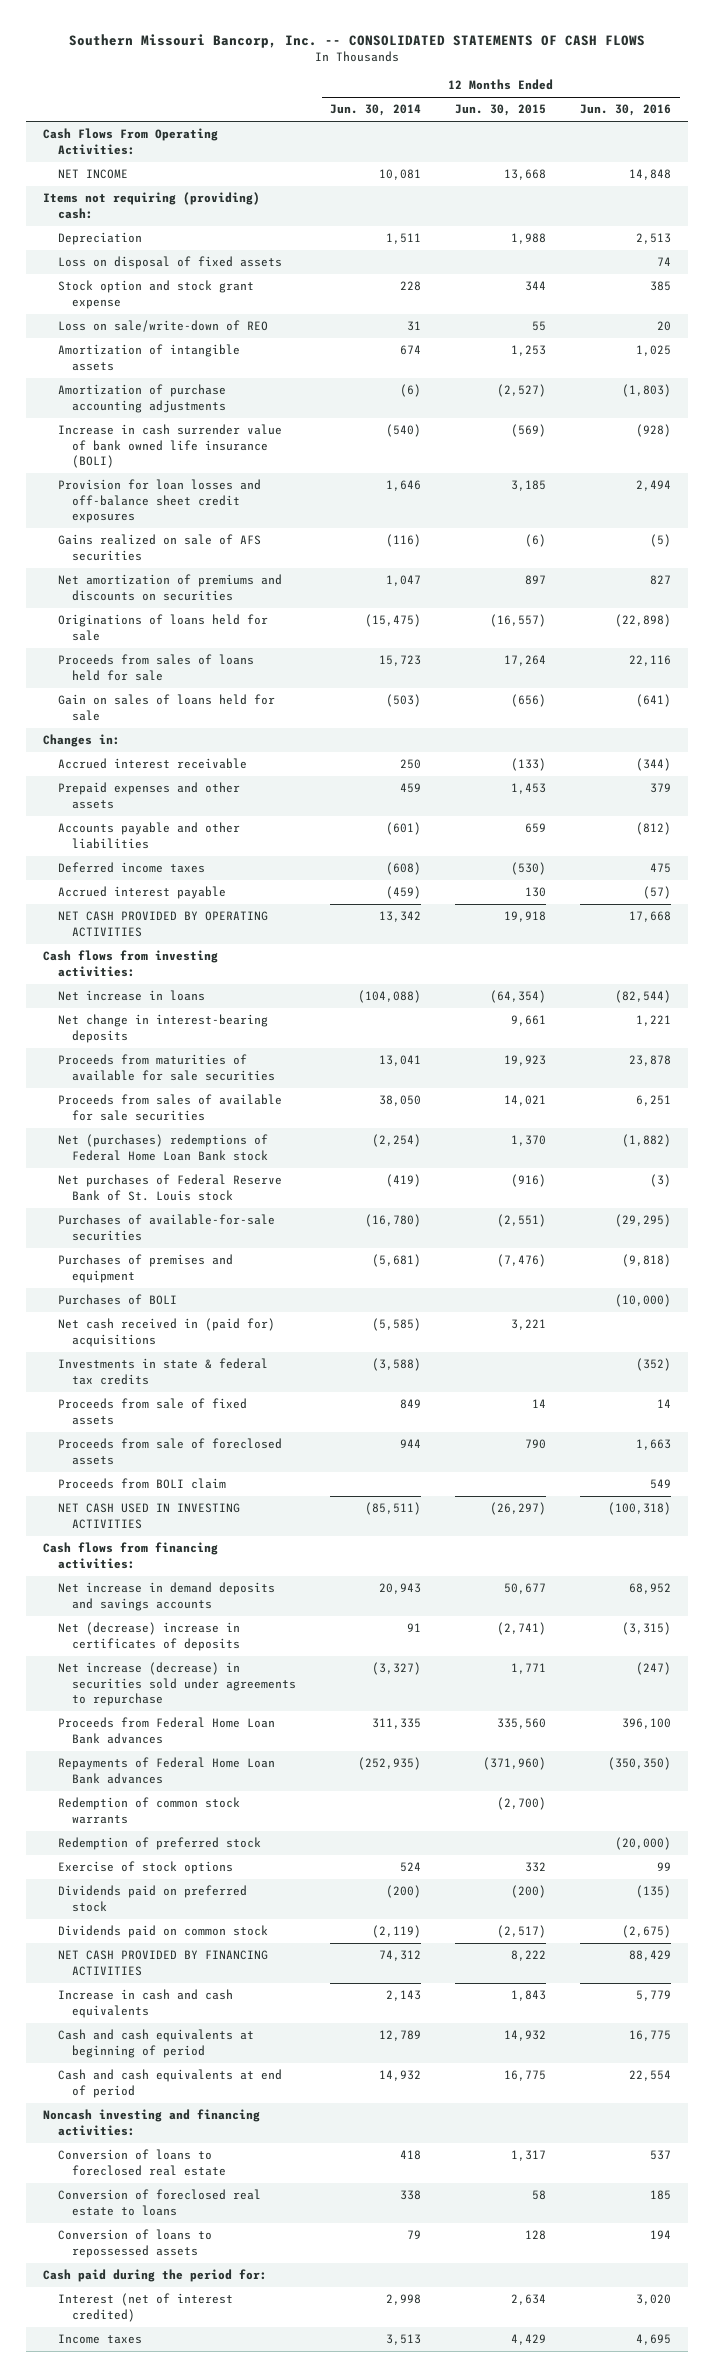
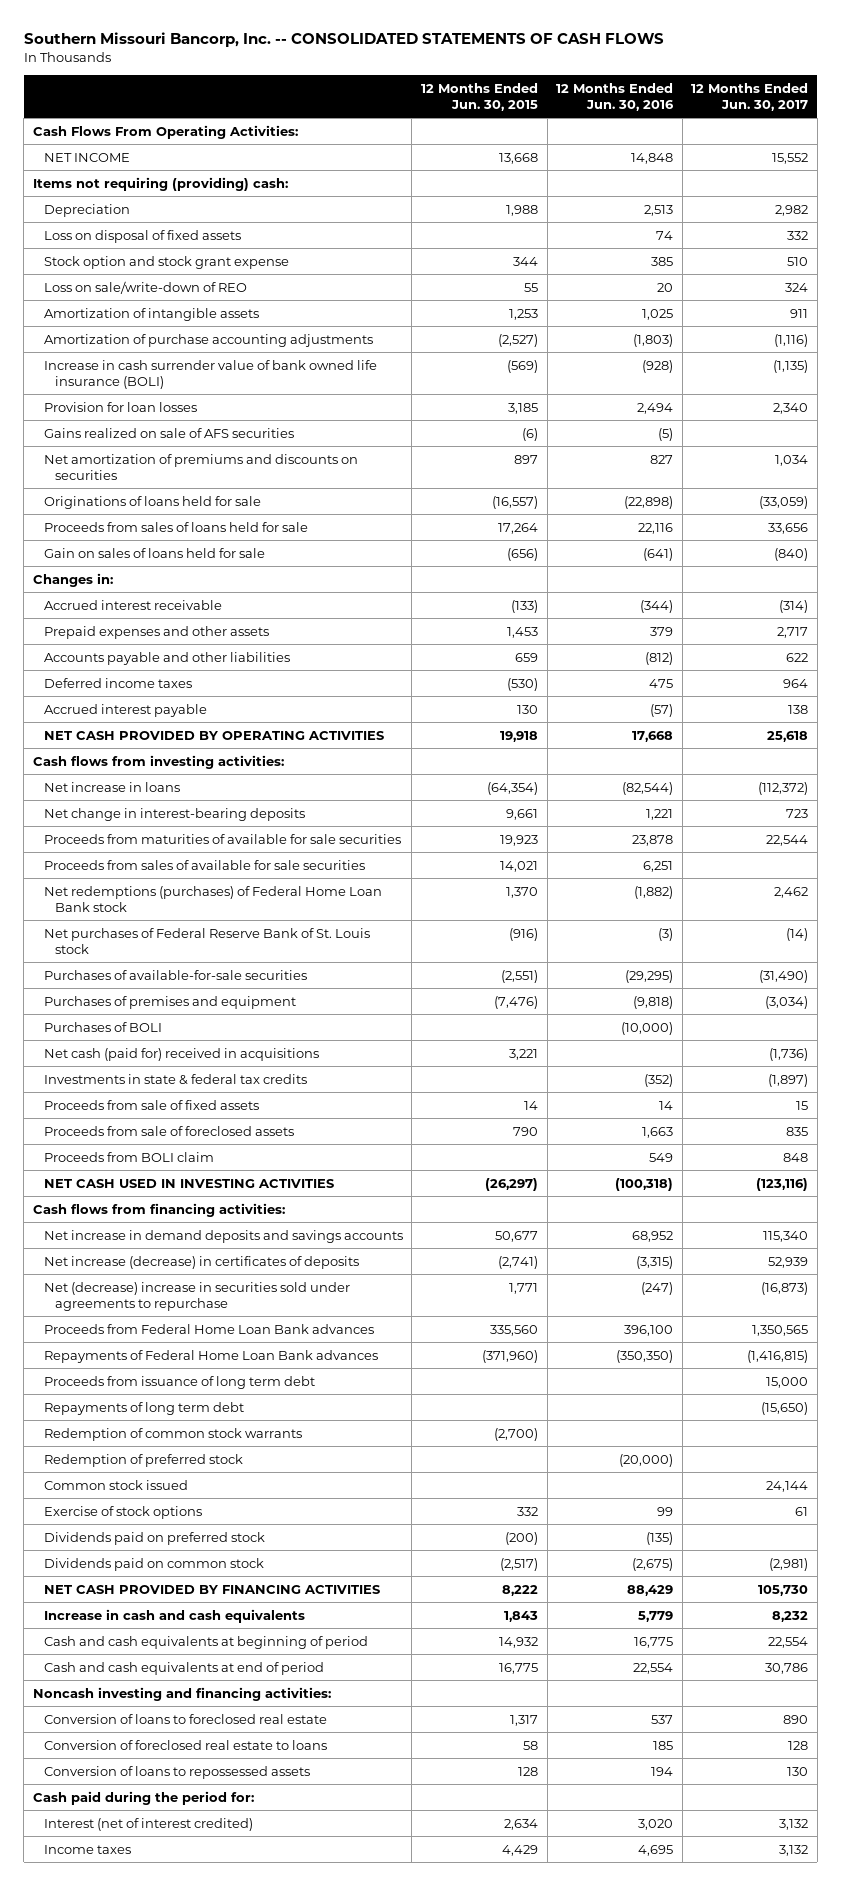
[330,104,422,117] Jun. 30, 2014 -> none
none -> [691,82,809,111] 12 Months Ended Jun. 30, 2017
[57,479,261,524] Provision for loan losses and off-balance sheet credit exposures -> [43,401,197,412] Provision for loan losses
[57,1134,269,1161] Net (purchases) redemptions of Federal Home Loan Bank stock -> [43,885,382,912] Net redemptions (purchases) of Federal Home Loan Bank stock
[57,1318,275,1347] Net cash received in (paid for) acquisitions -> [43,1047,319,1061] Net cash (paid for) received in acquisitions
[57,1622,241,1651] Net (decrease) increase in certificates of deposits -> [43,1255,359,1269] Net increase (decrease) in certificates of deposits
[57,1662,297,1707] Net increase (decrease) in securities sold under agreements to repurchase -> [43,1281,350,1311] Net (decrease) increase in securities sold under agreements to repurchase
none -> [43,1375,315,1389] Proceeds from issuance of long term debt
none -> [43,1401,244,1415] Repayments of long term debt
none -> [43,1479,188,1490] Common stock issued

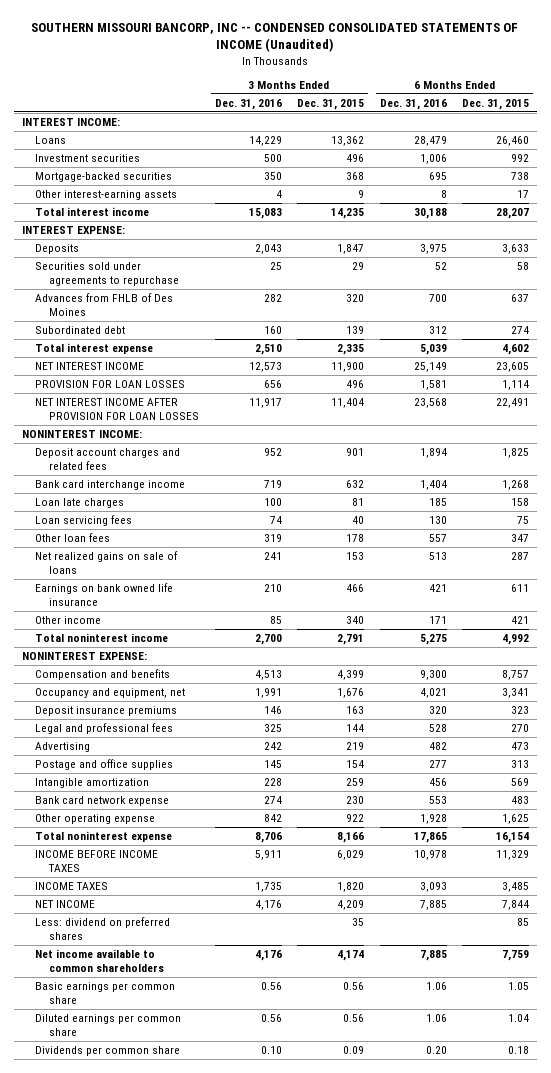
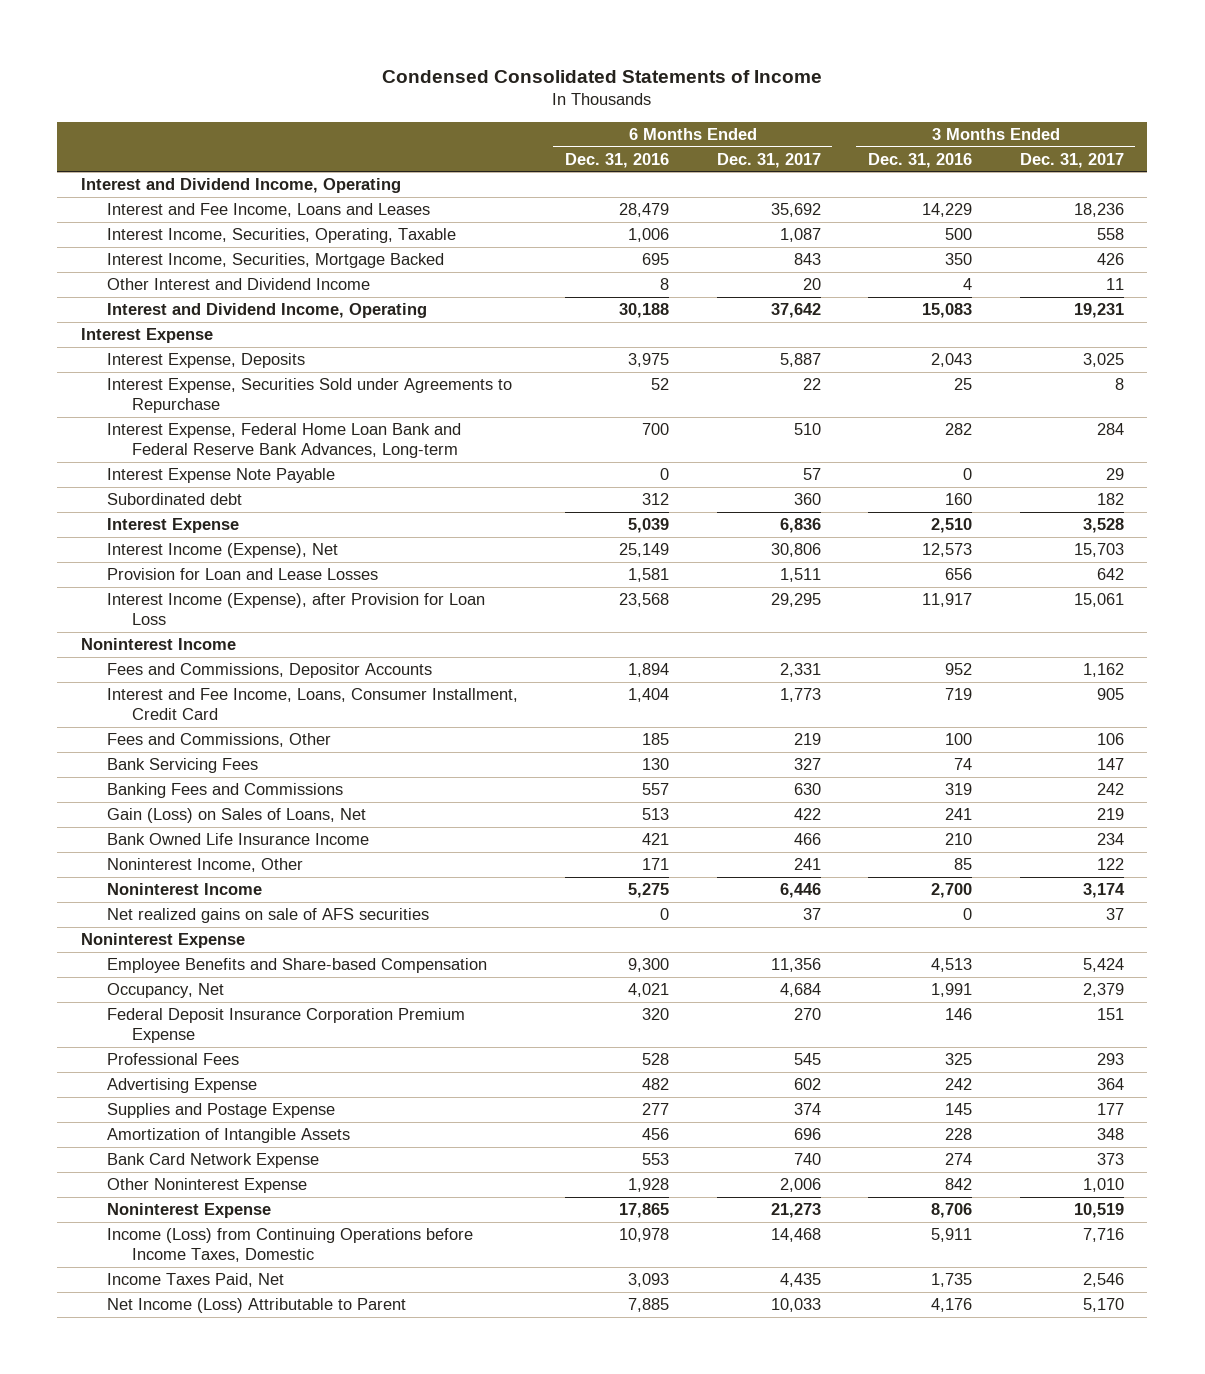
[31,22,519,53] SOUTHERN MISSOURI BANCORP, INC -- CONDENSED CONSOLIDATED STATEMENTS OF INCOME (Unaudited) -> [382,69,823,83] Condensed Consolidated Statements of Income
[297,98,365,110] Dec. 31, 2015 -> none
[462,98,530,110] Dec. 31, 2015 -> none
none -> [716,152,821,168] Dec. 31, 2017
none -> [1019,152,1124,168] Dec. 31, 2017
[21,117,120,126] INTEREST INCOME: -> [80,178,401,194] Interest and Dividend Income, Operating
[35,135,67,144] Loans -> [106,203,430,218] Interest and Fee Income, Loans and Leases
[35,153,141,162] Investment securities -> [106,228,456,244] Interest Income, Securities, Operating, Taxable
[35,171,173,182] Mortgage-backed securities -> [106,253,444,269] Interest Income, Securities, Mortgage Backed
[35,189,178,200] Other interest-earning assets -> [106,278,370,291] Other Interest and Dividend Income
[35,206,150,216] Total interest income -> [106,303,427,319] Interest and Dividend Income, Operating
[21,225,125,234] INTEREST EXPENSE: -> [80,328,213,344] Interest Expense
[35,243,80,254] Deposits -> [106,353,305,369] Interest Expense, Deposits
[35,261,180,287] Securities sold under agreements to repurchase -> [106,378,512,414] Interest Expense, Securities Sold under Agreements to Repurchase
[35,292,174,317] Advances from FHLB of Des Moines -> [106,423,461,459] Interest Expense, Federal Home Loan Bank and Federal Reserve Bank Advances, Long-term
none -> [106,468,335,484] Interest Expense Note Payable
[35,916,171,941] Less: dividend on preferred shares -> none
[35,948,165,973] Net income available to common shareholders -> none
[35,981,176,1005] Basic earnings per common share -> none
[35,1013,182,1037] Diluted earnings per common share -> none
[35,1045,181,1056] Dividends per common share -> none
[35,342,154,354] Total interest expense -> [106,518,239,534] Interest Expense
[35,361,145,370] NET INTEREST INCOME -> [106,543,338,559] Interest Income (Expense), Net
[35,379,186,388] PROVISION FOR LOAN LOSSES -> [106,568,378,581] Provision for Loan and Lease Losses
[35,397,200,421] NET INTEREST INCOME AFTER PROVISION FOR LOAN LOSSES -> [106,593,485,626] Interest Income (Expense), after Provision for Loan Loss
[21,429,142,438] NONINTEREST INCOME: -> [80,638,236,651] Noninterest Income
[35,447,181,471] Deposit account charges and related fees -> [106,663,432,679] Fees and Commissions, Depositor Accounts
[35,479,186,490] Bank card interchange income -> [106,688,518,721] Interest and Fee Income, Loans, Consumer Installment, Credit Card
[35,497,125,508] Loan late charges -> [106,733,331,748] Fees and Commissions, Other
[35,514,133,526] Loan servicing fees -> [106,758,258,774] Bank Servicing Fees
[35,532,111,542] Other loan fees -> [106,783,343,799] Banking Fees and Commissions
[35,550,179,575] Net realized gains on sale of loans -> [106,808,366,824] Gain (Loss) on Sales of Loans, Net
[35,582,174,607] Earnings on bank owned life insurance -> [106,833,369,846] Bank Owned Life Insurance Income
[35,615,102,624] Other income -> [106,858,303,873] Noninterest Income, Other
[35,632,169,642] Total noninterest income -> [106,883,262,896] Noninterest Income
none -> [106,908,429,924] Net realized gains on sale of AFS securities
[21,651,147,660] NONINTEREST EXPENSE: -> [80,933,245,949] Noninterest Expense
[35,668,171,680] Compensation and benefits -> [106,958,487,974] Employee Benefits and Share-based Compensation
[35,687,186,698] Occupancy and equipment, net -> [106,983,224,999] Occupancy, Net
[35,705,178,716] Deposit insurance premiums -> [106,1008,465,1044] Federal Deposit Insurance Corporation Premium Expense
[35,722,174,734] Legal and professional fees -> [106,1053,239,1066] Professional Fees
[35,741,91,752] Advertising -> [106,1078,257,1094] Advertising Expense
[35,758,174,770] Postage and office supplies -> [106,1103,335,1119] Supplies and Postage Expense
[35,777,150,788] Intangible amortization -> [106,1128,350,1144] Amortization of Intangible Assets
[35,795,170,806] Bank card network expense -> [106,1153,319,1169] Bank Card Network Expense
[35,813,156,824] Other operating expense -> [106,1178,307,1194] Other Noninterest Expense
[35,830,173,842] Total noninterest expense -> [106,1203,271,1219] Noninterest Expense
[35,849,159,873] INCOME BEFORE INCOME TAXES -> [106,1228,473,1263] Income (Loss) from Continuing Operations before Income Taxes, Domestic
[35,881,109,890] INCOME TAXES -> [106,1273,284,1288] Income Taxes Paid, Net
[35,899,96,908] NET INCOME -> [106,1298,406,1314] Net Income (Loss) Attributable to Parent

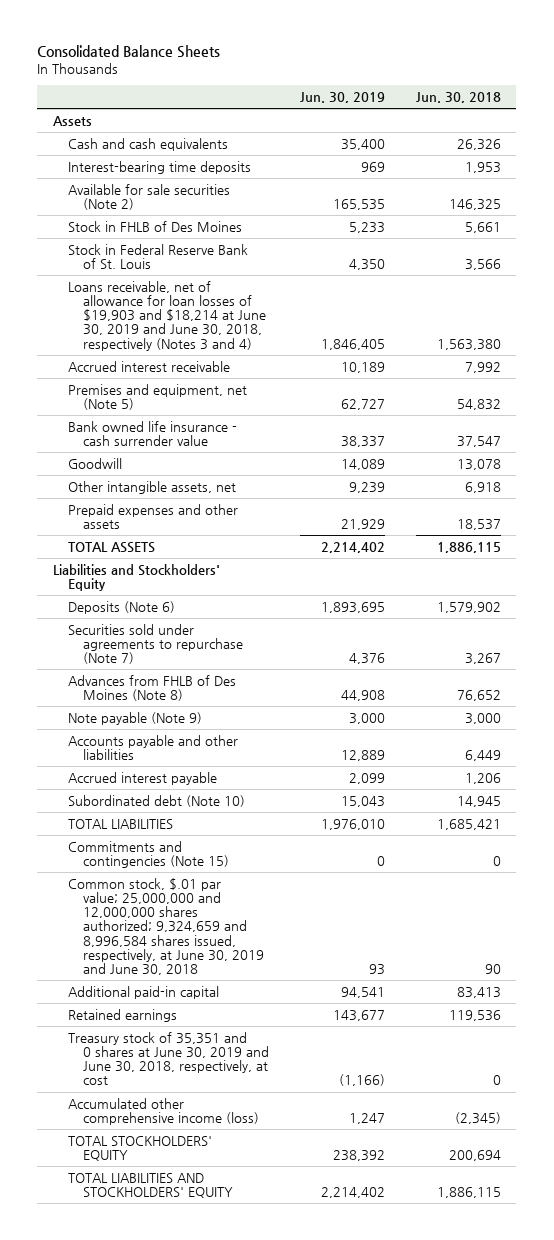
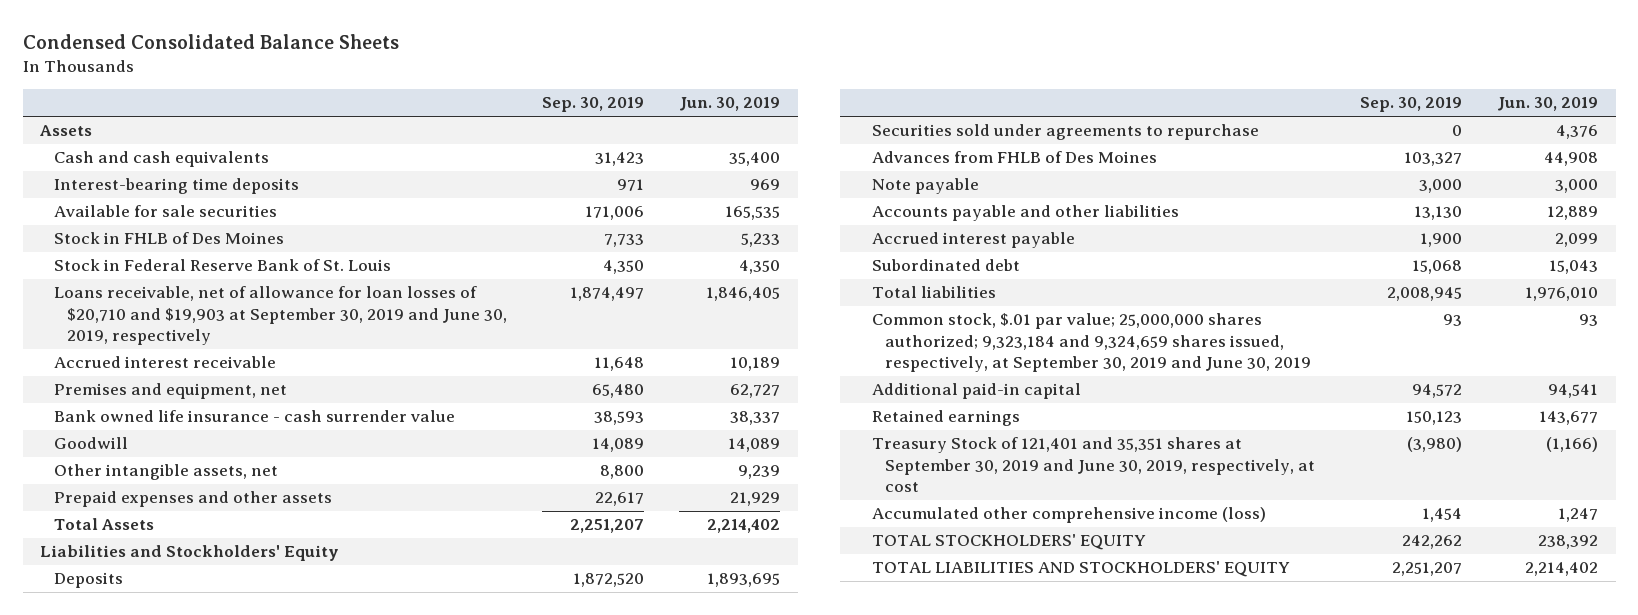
[37,45,221,59] Consolidated Balance Sheets -> [22,33,399,49] Condensed Consolidated Balance Sheets
[415,91,501,103] Jun. 30, 2018 -> none
none -> [542,97,645,113] Sep. 30, 2019
[68,183,231,210] Available for sale securities (Note 2) -> [53,205,277,218] Available for sale securities
[68,280,267,351] Loans receivable, net of allowance for loan losses of $19,903 and $18,214 at June 30, 2019 and June 30, 2018, respectively (Notes 3 and 4) -> [53,286,508,346] Loans receivable, net of allowance for loan losses of $20,710 and $19,903 at September 30, 2019 and June 30, 2019, respectively
[68,383,248,410] Premises and equipment, net (Note 5) -> [53,383,287,400] Premises and equipment, net
[68,541,156,553] TOTAL ASSETS -> [53,518,154,531] Total Assets
[68,600,176,614] Deposits (Note 6) -> [53,572,123,589] Deposits
[68,623,244,665] Securities sold under agreements to repurchase (Note 7) -> [871,124,1259,141] Securities sold under agreements to repurchase
[68,674,237,701] Advances from FHLB of Des Moines (Note 8) -> [871,151,1157,164] Advances from FHLB of Des Moines
[68,711,203,725] Note payable (Note 9) -> [871,178,979,195] Note payable
[68,840,230,868] Commitments and contingencies (Note 15) -> none
[68,794,246,807] Subordinated debt (Note 10) -> [871,259,1020,272] Subordinated debt
[68,818,174,829] TOTAL LIABILITIES -> [871,286,996,299] Total liabilities
[68,877,265,975] Common stock, $.01 par value; 25,000,000 and 12,000,000 shares authorized; 9,324,659 and 8,996,584 shares issued, respectively, at June 30, 2019 and June 30, 2018 -> [871,313,1312,373] Common stock, $.01 par value; 25,000,000 shares authorized; 9,323,184 and 9,324,659 shares issued, respectively, at September 30, 2019 and June 30, 2019
[68,1031,270,1086] Treasury stock of 35,351 and 0 shares at June 30, 2019 and June 30, 2018, respectively, at cost -> [871,437,1316,493] Treasury Stock of 121,401 and 35,351 shares at September 30, 2019 and June 30, 2019, respectively, at cost

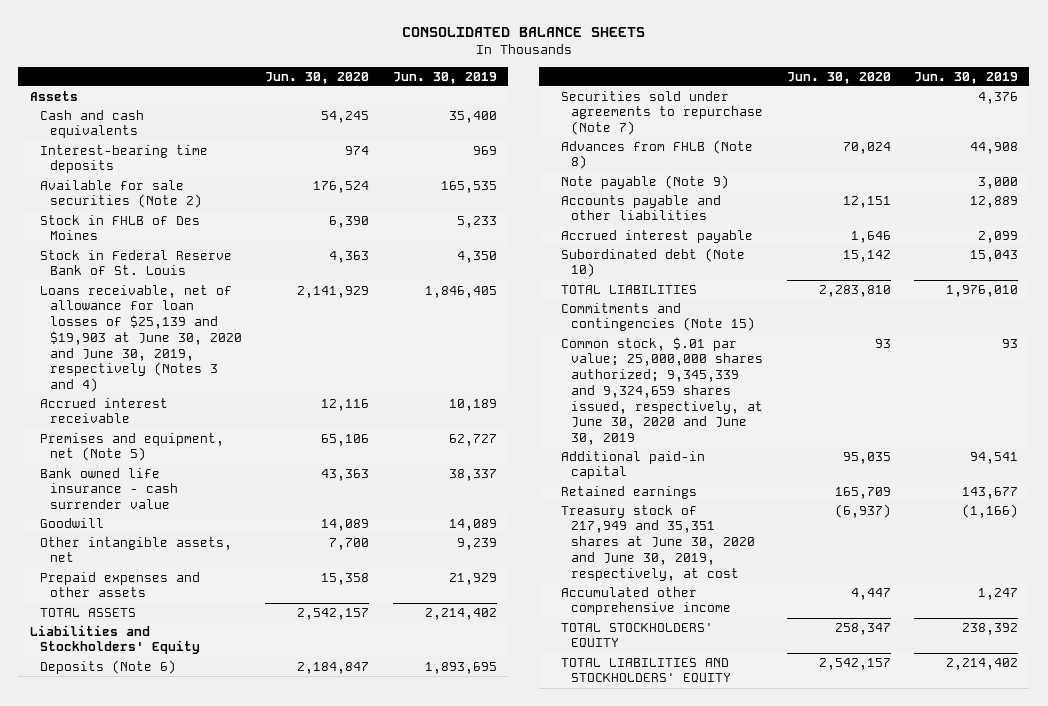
[22,33,399,49] Condensed Consolidated Balance Sheets -> [401,27,645,38] CONSOLIDATED BALANCE SHEETS
[542,97,645,113] Sep. 30, 2019 -> none
none -> [265,71,370,84] Jun. 30, 2020
[53,205,277,218] Available for sale securities -> [39,179,203,209] Available for sale securities (Note 2)
[53,286,508,346] Loans receivable, net of allowance for loan losses of $20,710 and $19,903 at September 30, 2019 and June 30, 2019, respectively -> [39,284,243,393] Loans receivable, net of allowance for loan losses of $25,139 and $19,903 at June 30, 2020 and June 30, 2019, respectively (Notes 3 and 4)
[53,383,287,400] Premises and equipment, net -> [39,432,224,462] Premises and equipment, net (Note 5)
[53,518,154,531] Total Assets -> [39,607,136,617] TOTAL ASSETS
[53,572,123,589] Deposits -> [39,659,176,674] Deposits (Note 6)
[871,124,1259,141] Securities sold under agreements to repurchase -> [561,90,764,136] Securities sold under agreements to repurchase (Note 7)
[871,151,1157,164] Advances from FHLB of Des Moines -> [561,139,754,170] Advances from FHLB (Note 8)
[871,178,979,195] Note payable -> [561,174,730,189] Note payable (Note 9)
[871,259,1020,272] Subordinated debt -> [561,247,746,278] Subordinated debt (Note 10)
[871,286,996,299] Total liabilities -> [561,284,698,294] TOTAL LIABILITIES
none -> [561,302,756,332] Commitments and contingencies (Note 15)
[871,313,1312,373] Common stock, $.01 par value; 25,000,000 shares authorized; 9,323,184 and 9,324,659 shares issued, respectively, at September 30, 2019 and June 30, 2019 -> [561,336,764,446] Common stock, $.01 par value; 25,000,000 shares authorized; 9,345,339 and 9,324,659 shares issued, respectively, at June 30, 2020 and June 30, 2019
[871,437,1316,493] Treasury Stock of 121,401 and 35,351 shares at September 30, 2019 and June 30, 2019, respectively, at cost -> [561,504,756,581] Treasury stock of 217,949 and 35,351 shares at June 30, 2020 and June 30, 2019, respectively, at cost
[871,507,1266,524] Accumulated other comprehensive income (loss) -> [561,586,732,616] Accumulated other comprehensive income

